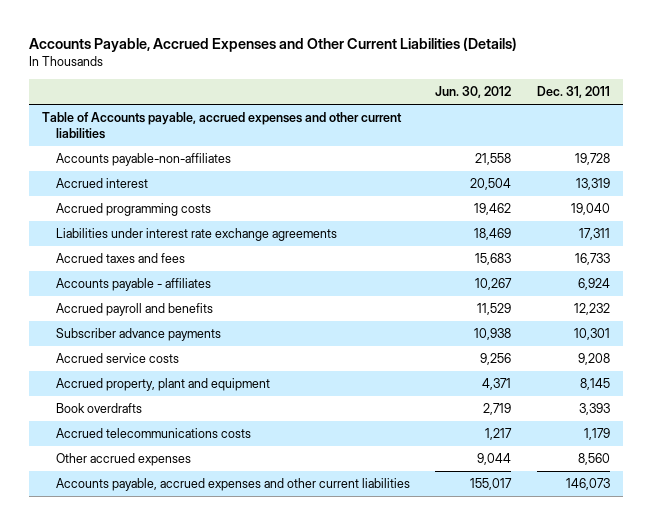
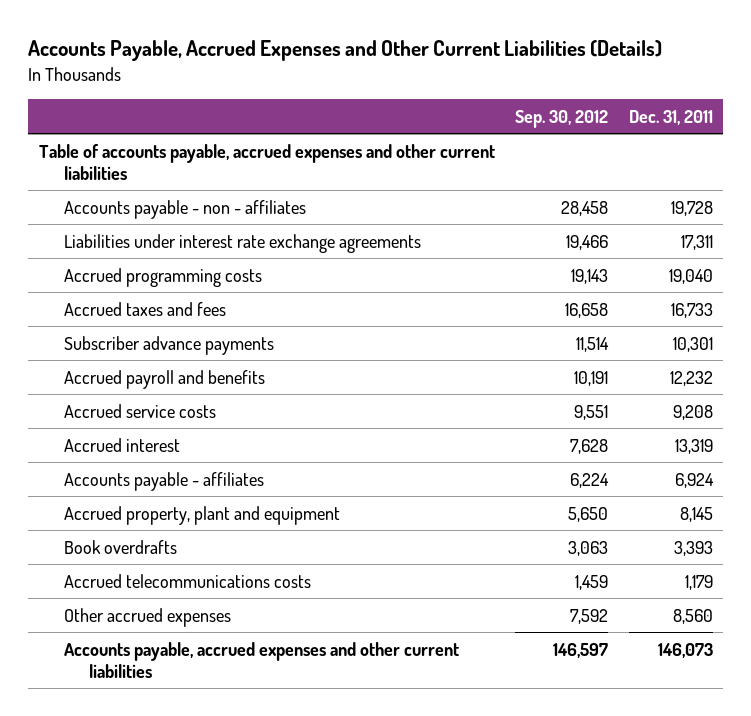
[435,85,512,98] Jun. 30, 2012 -> none
none -> [515,109,609,128] Sep. 30, 2012
[41,112,402,139] Table of Accounts payable, accrued expenses and other current liabilities -> [38,143,495,180] Table of accounts payable, accrued expenses and other current liabilities
[55,153,231,167] Accounts payable-non-affiliates -> [63,199,306,219] Accounts payable - non - affiliates
[55,203,211,217] Accrued programming costs -> [63,267,262,287] Accrued programming costs
[55,303,213,317] Accrued payroll and benefits -> [63,369,265,389] Accrued payroll and benefits
[55,178,148,189] Accrued interest -> [63,437,180,452] Accrued interest
[55,278,211,292] Accounts payable - affiliates -> [63,471,264,491] Accounts payable - affiliates

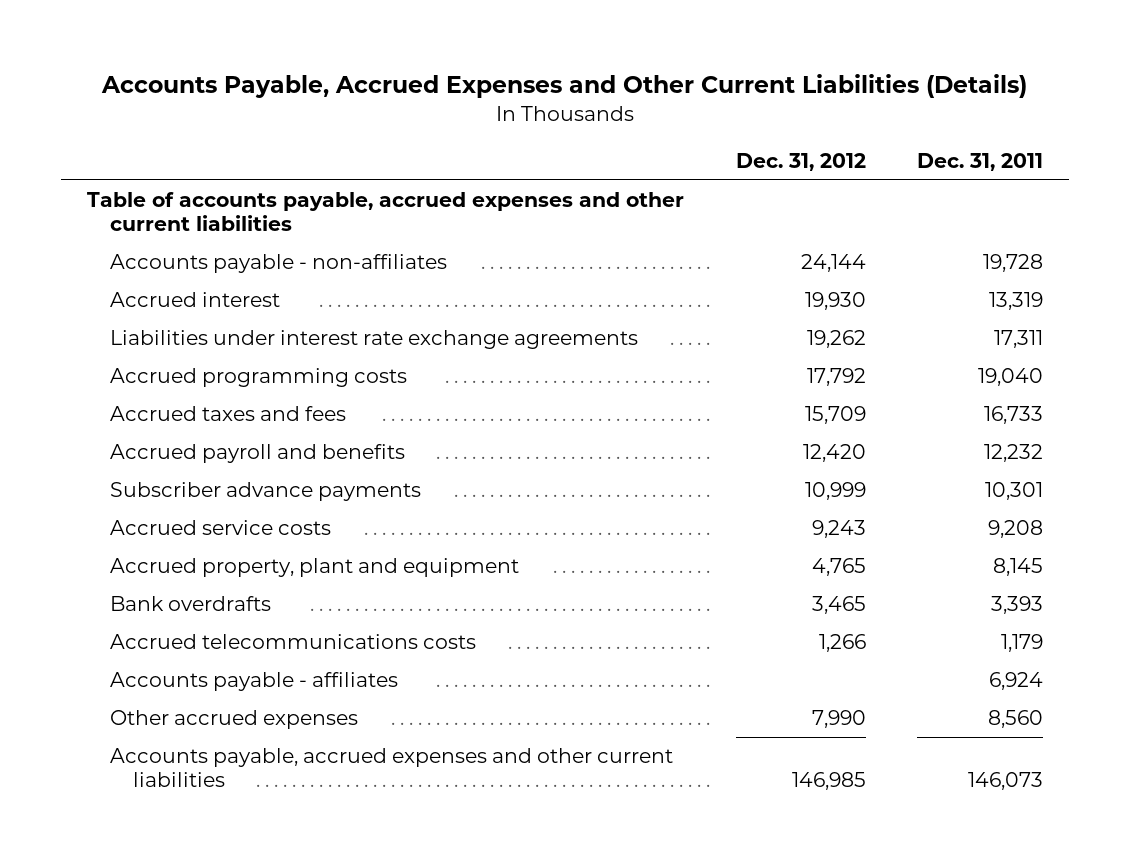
[515,109,609,128] Sep. 30, 2012 -> none
none -> [735,152,866,171] Dec. 31, 2012
[63,199,306,219] Accounts payable - non - affiliates -> [109,254,447,274] Accounts payable - non-affiliates
[63,437,180,452] Accrued interest -> [109,292,280,308] Accrued interest
[63,335,274,355] Subscriber advance payments -> [109,482,421,502] Subscriber advance payments
[63,539,177,554] Book overdrafts -> [109,596,271,612] Bank overdrafts
[63,471,264,491] Accounts payable - affiliates -> [109,672,398,692] Accounts payable - affiliates

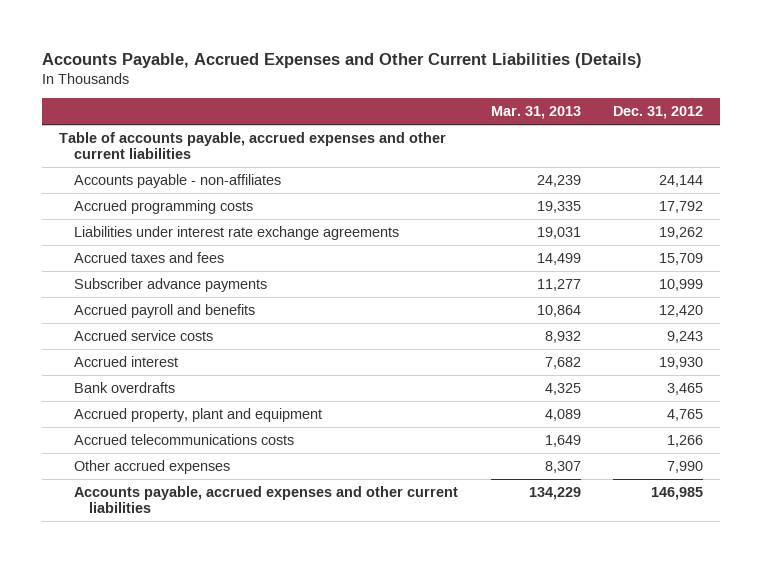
[917,152,1044,171] Dec. 31, 2011 -> none
none -> [490,106,581,120] Mar. 31, 2013
[109,330,638,350] Liabilities under interest rate exchange agreements -> [74,225,400,240] Liabilities under interest rate exchange agreements
[109,444,405,464] Accrued payroll and benefits -> [74,303,256,318] Accrued payroll and benefits
[109,292,280,308] Accrued interest -> [74,355,179,367] Accrued interest
[109,558,519,578] Accrued property, plant and equipment -> [74,407,323,422] Accrued property, plant and equipment
[109,672,398,692] Accounts payable - affiliates -> none

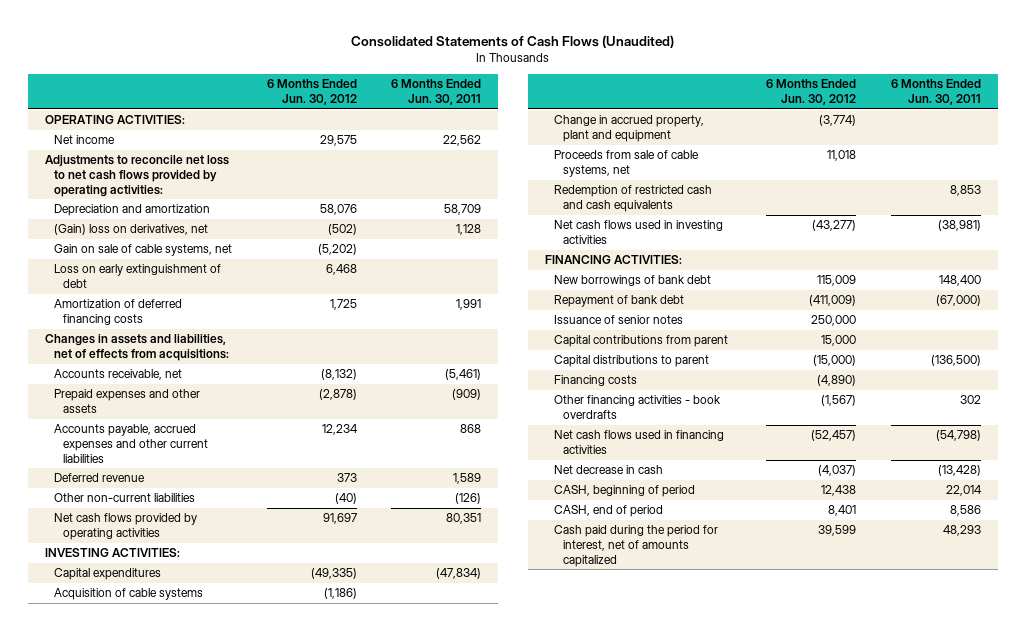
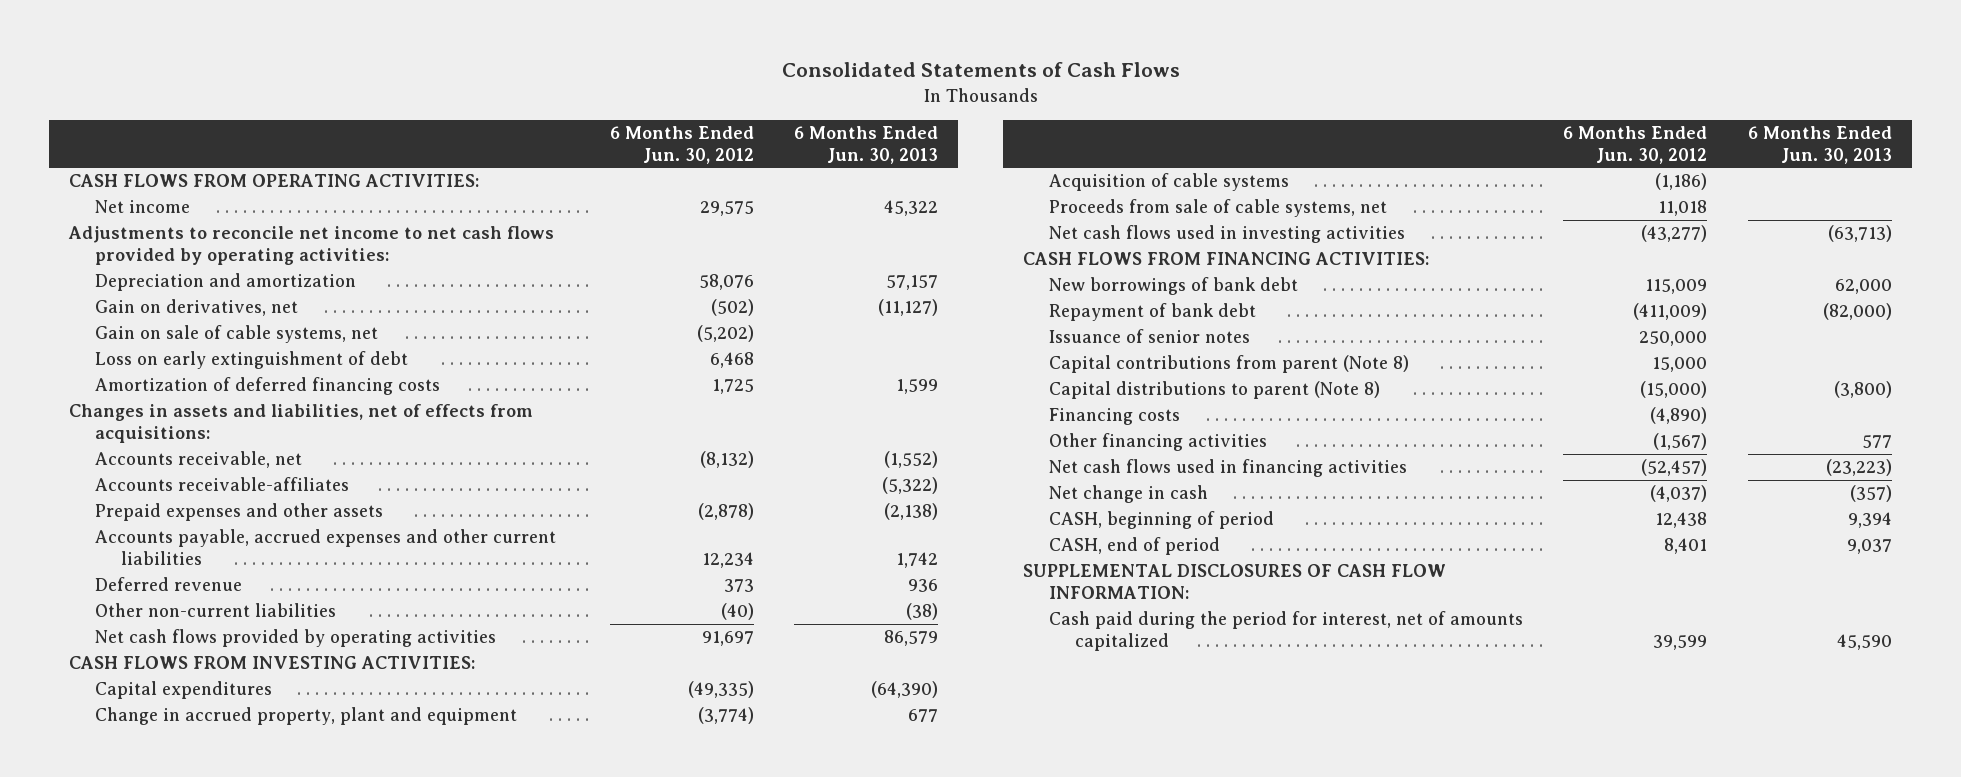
[351,35,675,49] Consolidated Statements of Cash Flows (Unaudited) -> [781,62,1180,78] Consolidated Statements of Cash Flows
[391,79,482,106] 6 Months Ended Jun. 30, 2011 -> none
none -> [793,126,938,164] 6 Months Ended Jun. 30, 2013
[45,115,186,125] OPERATING ACTIVITIES: -> [69,174,480,188] CASH FLOWS FROM OPERATING ACTIVITIES:
[45,155,230,197] Adjustments to reconcile net loss to net cash flows provided by operating activities: -> [68,226,555,265] Adjustments to reconcile net income to net cash flows provided by operating activities:
[54,224,209,236] (Gain) loss on derivatives, net -> [95,299,299,317] Gain on derivatives, net
none -> [95,477,350,492] Accounts receivable-affiliates
[45,548,181,558] INVESTING ACTIVITIES: -> [69,656,476,670] CASH FLOWS FROM INVESTING ACTIVITIES:
[54,588,204,601] Acquisition of cable systems -> [1049,173,1290,192] Acquisition of cable systems
[553,185,712,212] Redemption of restricted cash and cash equivalents -> none
[545,255,683,265] FINANCING ACTIVITIES: -> [1023,252,1430,266] CASH FLOWS FROM FINANCING ACTIVITIES:
[553,335,728,348] Capital contributions from parent -> [1049,355,1410,374] Capital contributions from parent (Note 8)
[553,355,709,368] Capital distributions to parent -> [1049,381,1381,400] Capital distributions to parent (Note 8)
[553,395,721,419] Other financing activities - book overdrafts -> [1049,433,1268,452] Other financing activities
[553,465,663,475] Net decrease in cash -> [1049,485,1209,504] Net change in cash
none -> [1023,564,1447,599] SUPPLEMENTAL DISCLOSURES OF CASH FLOW INFORMATION:

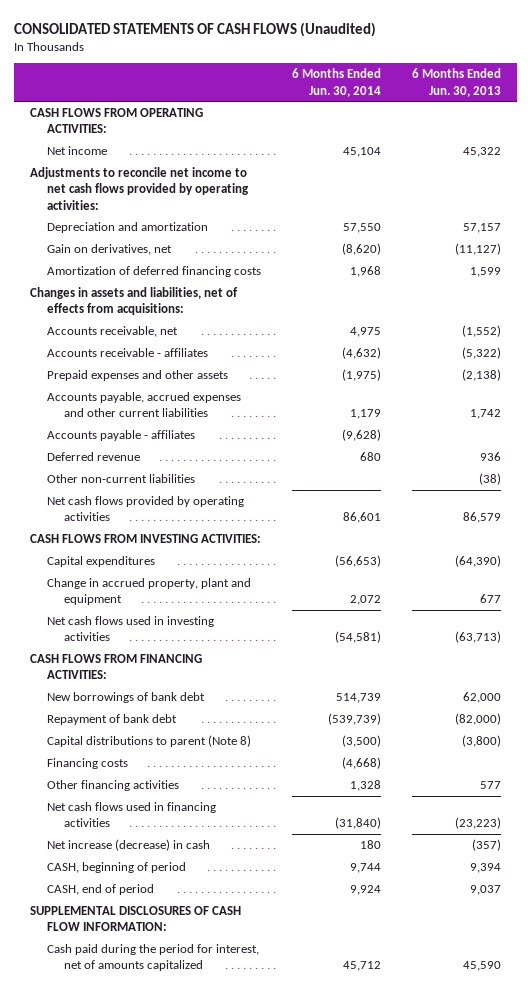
[781,62,1180,78] Consolidated Statements of Cash Flows -> [13,21,376,37] CONSOLIDATED STATEMENTS OF CASH FLOWS (Unaudited)
[609,126,754,164] 6 Months Ended Jun. 30, 2012 -> none
none -> [292,68,382,97] 6 Months Ended Jun. 30, 2014
[95,325,379,344] Gain on sale of cable systems, net -> none
[95,351,409,370] Loss on early extinguishment of debt -> none
[95,477,350,492] Accounts receivable-affiliates -> [46,347,208,357] Accounts receivable - affiliates
none -> [46,429,195,441] Accounts payable - affiliates
[1049,173,1290,192] Acquisition of cable systems -> none
[1049,199,1388,218] Proceeds from sale of cable systems, net -> none
[1049,329,1251,344] Issuance of senior notes -> none
[1049,355,1410,374] Capital contributions from parent (Note 8) -> none
[1049,485,1209,504] Net change in cash -> [46,838,210,851] Net increase (decrease) in cash

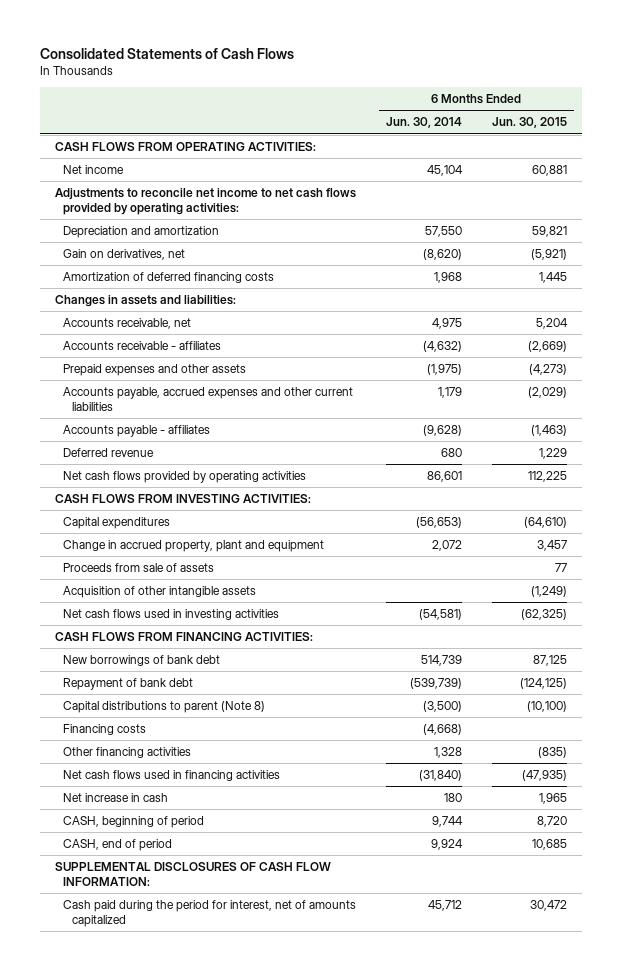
[13,21,376,37] CONSOLIDATED STATEMENTS OF CASH FLOWS (Unaudited) -> [39,47,294,59] Consolidated Statements of Cash Flows
[412,68,502,97] 6 Months Ended Jun. 30, 2013 -> none
none -> [491,117,567,129] Jun. 30, 2015
[29,286,238,316] Changes in assets and liabilities, net of effects from acquisitions: -> [54,295,236,308] Changes in assets and liabilities:
[46,473,195,483] Other non-current liabilities -> none
none -> [63,563,215,573] Proceeds from sale of assets
none -> [63,586,257,599] Acquisition of other intangible assets
[46,838,210,851] Net increase (decrease) in cash -> [63,793,169,803] Net increase in cash

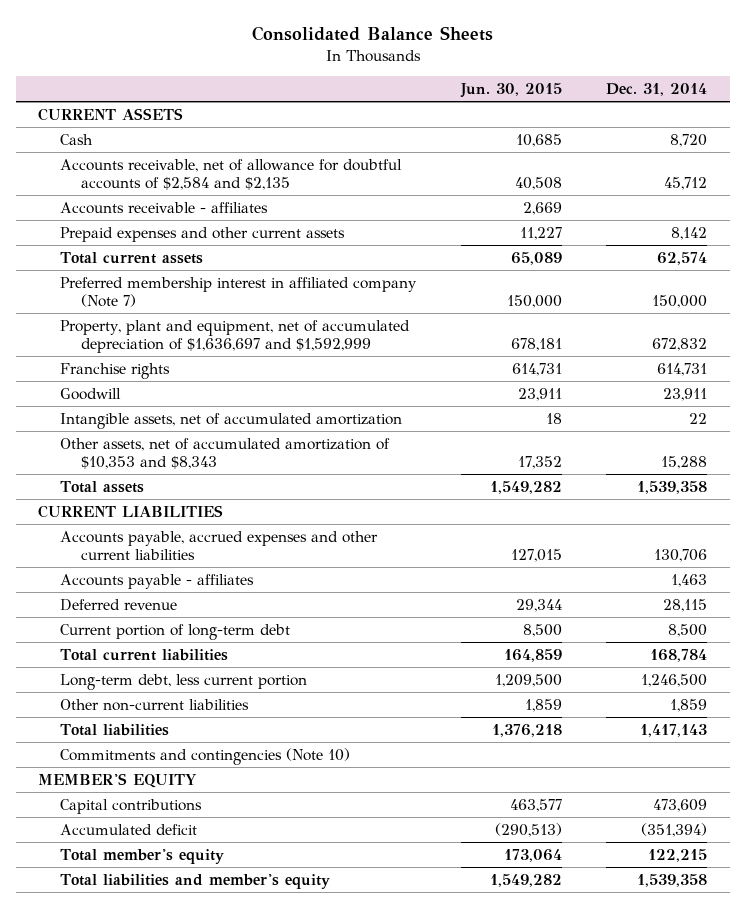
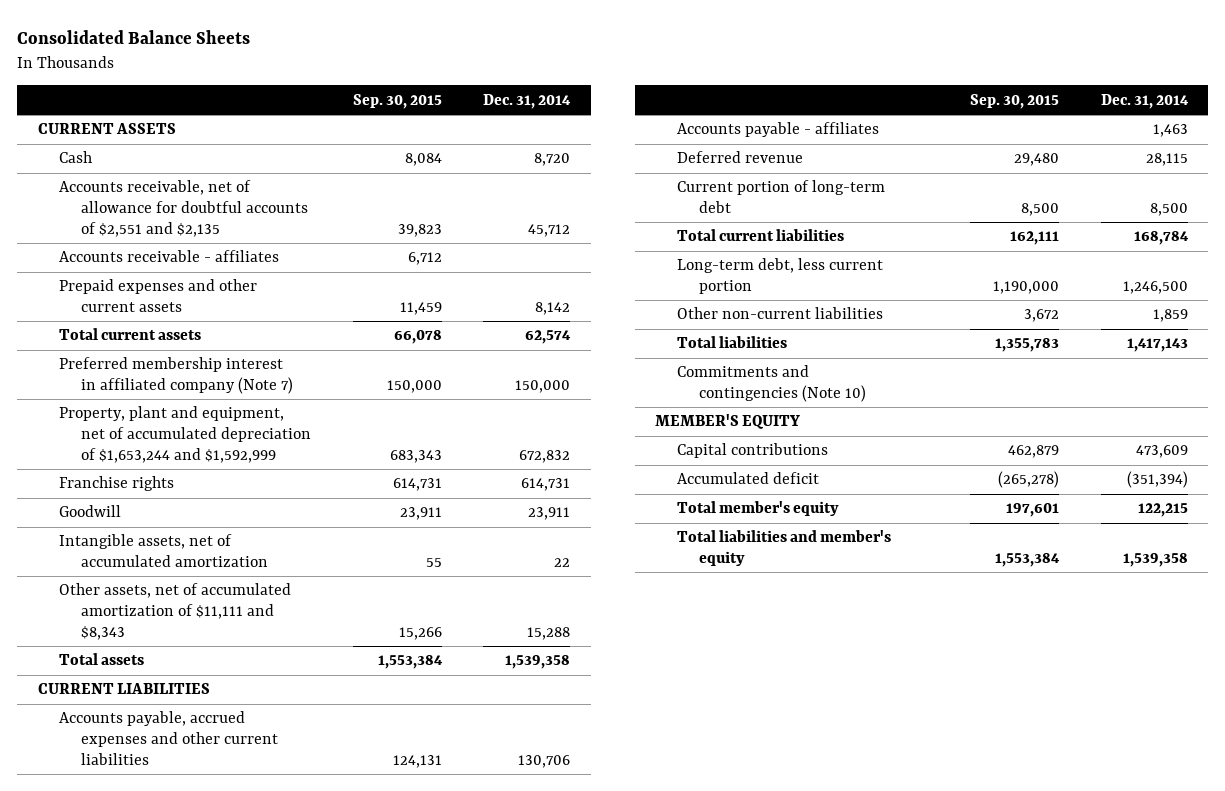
[459,83,562,99] Jun. 30, 2015 -> none
none -> [352,93,442,109] Sep. 30, 2015
[59,158,402,191] Accounts receivable, net of allowance for doubtful accounts of $2,584 and $2,135 -> [59,180,309,237] Accounts receivable, net of allowance for doubtful accounts of $2,551 and $2,135
[59,319,410,354] Property, plant and equipment, net of accumulated depreciation of $1,636,697 and $1,592,999 -> [59,406,312,463] Property, plant and equipment, net of accumulated depreciation of $1,653,244 and $1,592,999
[59,437,390,470] Other assets, net of accumulated amortization of $10,353 and $8,343 -> [59,583,292,640] Other assets, net of accumulated amortization of $11,111 and $8,343

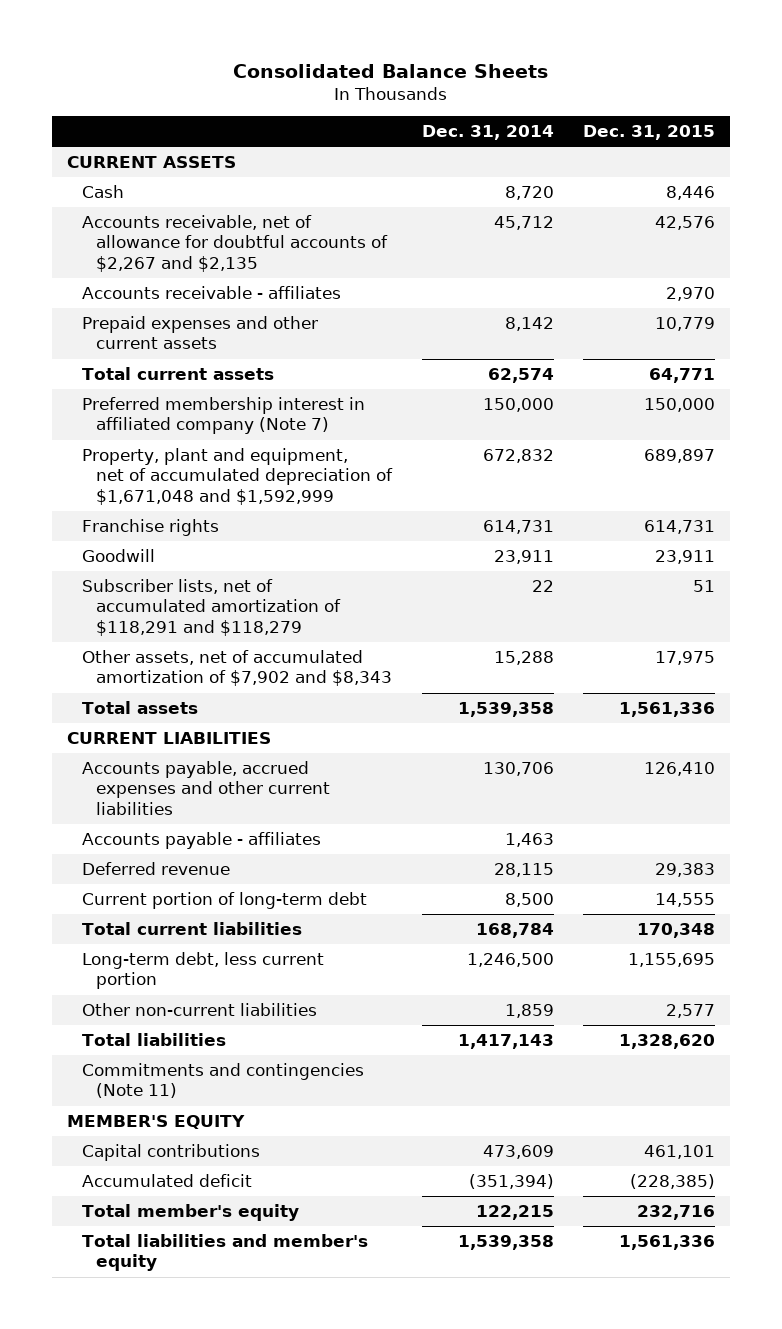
[352,93,442,109] Sep. 30, 2015 -> none
none -> [582,125,715,141] Dec. 31, 2015
[59,180,309,237] Accounts receivable, net of allowance for doubtful accounts of $2,551 and $2,135 -> [81,215,389,272] Accounts receivable, net of allowance for doubtful accounts of $2,267 and $2,135
[59,406,312,463] Property, plant and equipment, net of accumulated depreciation of $1,653,244 and $1,592,999 -> [81,448,394,505] Property, plant and equipment, net of accumulated depreciation of $1,671,048 and $1,592,999
[59,534,269,568] Intangible assets, net of accumulated amortization -> [81,579,342,636] Subscriber lists, net of accumulated amortization of $118,291 and $118,279
[59,583,292,640] Other assets, net of accumulated amortization of $11,111 and $8,343 -> [81,650,393,687] Other assets, net of accumulated amortization of $7,902 and $8,343
[677,365,866,403] Commitments and contingencies (Note 10) -> [81,1063,364,1099] Commitments and contingencies (Note 11)

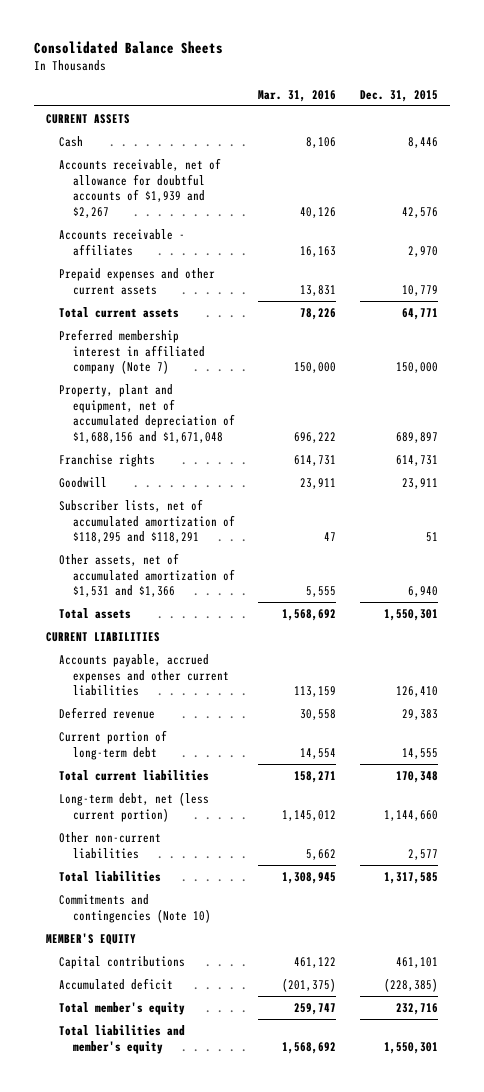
[421,125,554,141] Dec. 31, 2014 -> none
none -> [258,89,337,102] Mar. 31, 2016
[81,215,389,272] Accounts receivable, net of allowance for doubtful accounts of $2,267 and $2,135 -> [59,157,222,218] Accounts receivable, net of allowance for doubtful accounts of $1,939 and $2,267
[81,448,394,505] Property, plant and equipment, net of accumulated depreciation of $1,671,048 and $1,592,999 -> [59,383,235,443] Property, plant and equipment, net of accumulated depreciation of $1,688,156 and $1,671,048
[81,579,342,636] Subscriber lists, net of accumulated amortization of $118,291 and $118,279 -> [59,498,235,544] Subscriber lists, net of accumulated amortization of $118,295 and $118,291
[81,650,393,687] Other assets, net of accumulated amortization of $7,902 and $8,343 -> [59,552,235,598] Other assets, net of accumulated amortization of $1,531 and $1,366
[654,651,715,666] 17,975 -> [408,586,439,598] 6,940
[618,702,715,718] 1,561,336 -> [384,608,439,621] 1,550,301
[81,832,321,850] Accounts payable - affiliates -> none
[81,952,324,990] Long-term debt, less current portion -> [59,791,210,822] Long-term debt, net (less current portion)
[627,953,715,968] 1,155,695 -> [384,809,439,821] 1,144,660
[618,1034,715,1050] 1,328,620 -> [384,871,439,884] 1,317,585
[81,1063,364,1099] Commitments and contingencies (Note 11) -> [59,893,211,923] Commitments and contingencies (Note 10)
[618,1235,715,1251] 1,561,336 -> [384,1041,439,1054] 1,550,301

